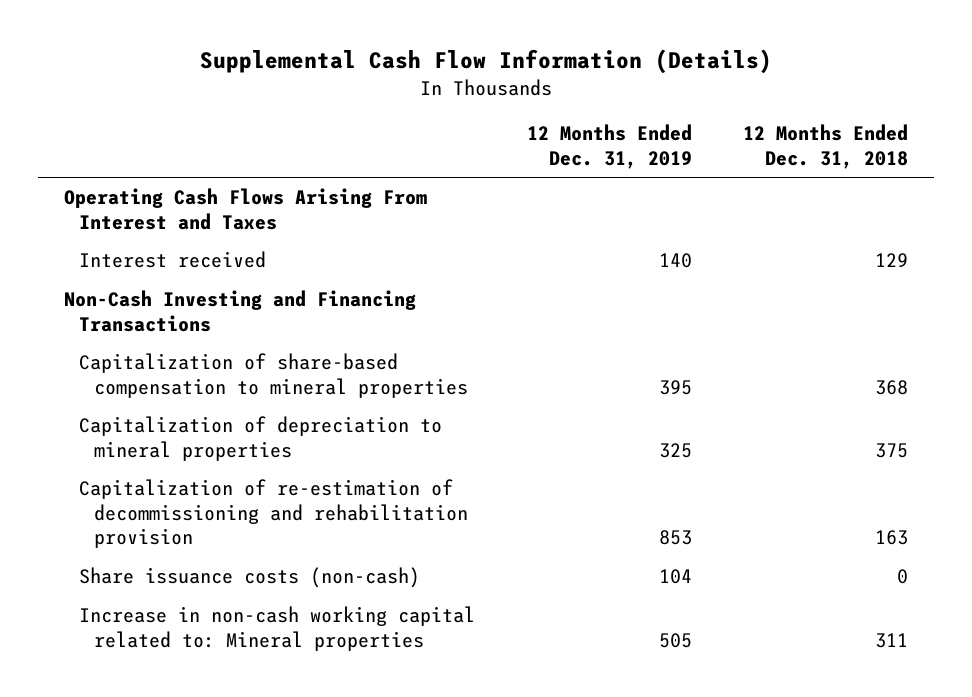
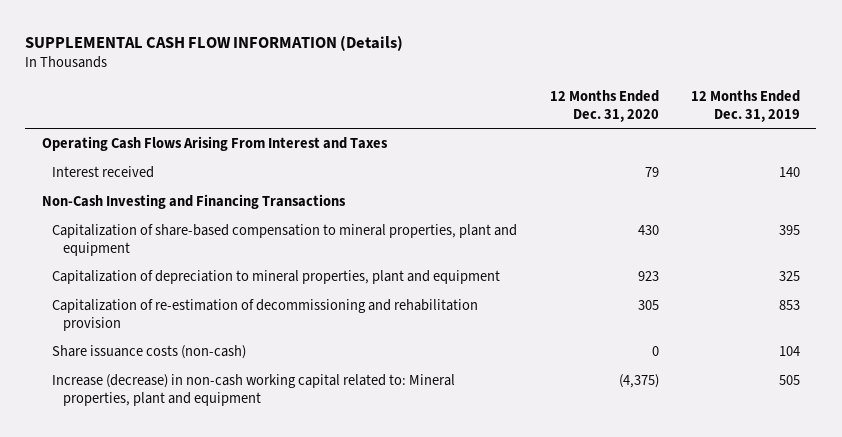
[200,49,773,75] Supplemental Cash Flow Information (Details) -> [25,34,404,51] SUPPLEMENTAL CASH FLOW INFORMATION (Details)
[743,124,909,169] 12 Months Ended Dec. 31, 2018 -> none
none -> [549,89,659,122] 12 Months Ended Dec. 31, 2020
[78,353,468,398] Capitalization of share-based compensation to mineral properties -> [52,224,518,256] Capitalization of share-based compensation to mineral properties, plant and equipment
[78,416,442,461] Capitalization of depreciation to mineral properties -> [52,270,501,285] Capitalization of depreciation to mineral properties, plant and equipment
[78,606,475,651] Increase in non-cash working capital related to: Mineral properties -> [52,374,456,406] Increase (decrease) in non-cash working capital related to: Mineral properties, plant and equipment

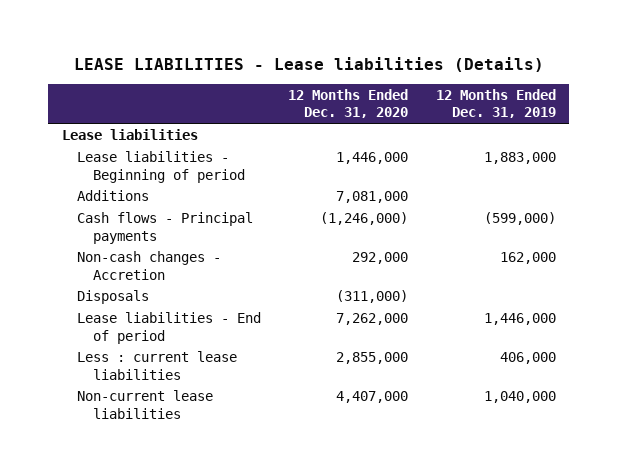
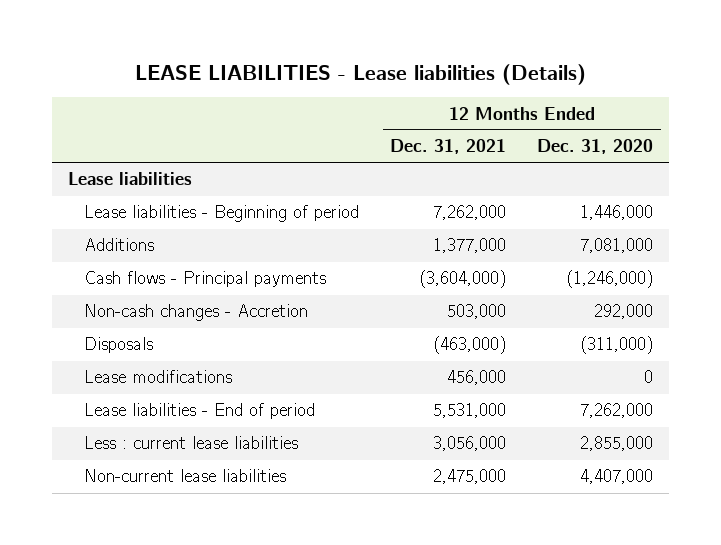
[435,88,556,119] 12 Months Ended Dec. 31, 2019 -> none
none -> [390,139,507,155] Dec. 31, 2021
none -> [84,370,233,384] Lease modifications

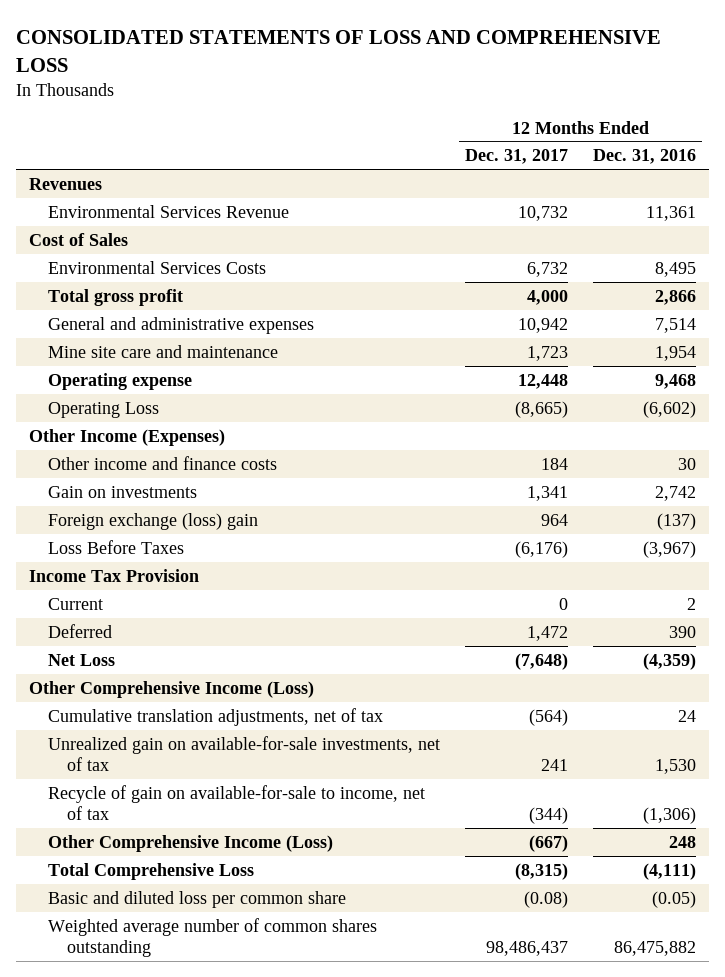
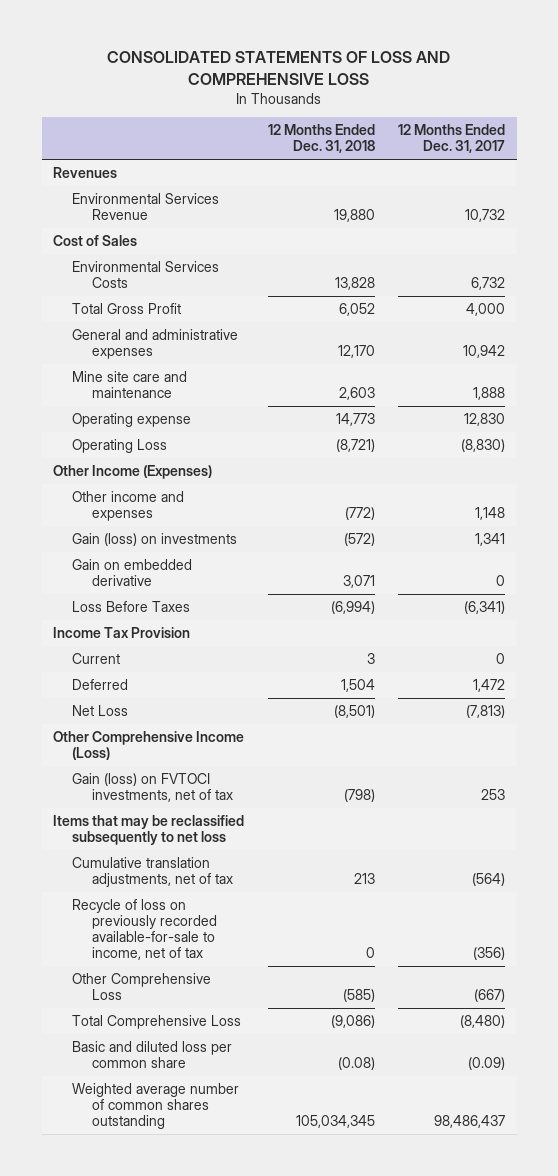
[593,149,697,165] Dec. 31, 2016 -> none
none -> [267,124,375,154] 12 Months Ended Dec. 31, 2018
[47,288,183,306] Total gross profit -> [72,302,182,314] Total Gross Profit
[527,345,569,361] 1,723 -> [472,386,505,400] 1,888
[518,373,569,389] 12,448 -> [463,412,505,426] 12,830
[515,400,569,418] (8,665) -> [460,438,505,452] (8,830)
[47,512,258,530] Foreign exchange (loss) gain -> none
[47,455,277,470] Other income and finance costs -> [72,490,185,521] Other income and expenses
[541,457,569,470] 184 -> [474,506,505,520] 1,148
[47,485,197,498] Gain on investments -> [72,532,238,546] Gain (loss) on investments
none -> [72,558,193,586] Gain on embedded derivative
[515,540,569,558] (6,176) -> [463,600,505,614] (6,341)
[515,652,569,670] (7,648) -> [465,704,505,718] (7,813)
none -> [72,772,233,802] Gain (loss) on FVTOCI investments, net of tax
none -> [53,814,245,845] Items that may be reclassified subsequently to net loss
[47,735,440,772] Unrealized gain on available-for-sale investments, net of tax -> none
[47,784,425,821] Recycle of gain on available-for-sale to income, net of tax -> [72,898,217,961] Recycle of loss on previously recorded available-for-sale to income, net of tax
[529,807,569,825] (344) -> [472,947,505,961] (356)
[47,834,333,852] Other Comprehensive Income (Loss) -> [72,972,212,1000] Other Comprehensive Loss
[515,862,569,880] (8,315) -> [459,1014,505,1028] (8,480)
[524,890,569,908] (0.08) -> [467,1056,505,1070] (0.09)

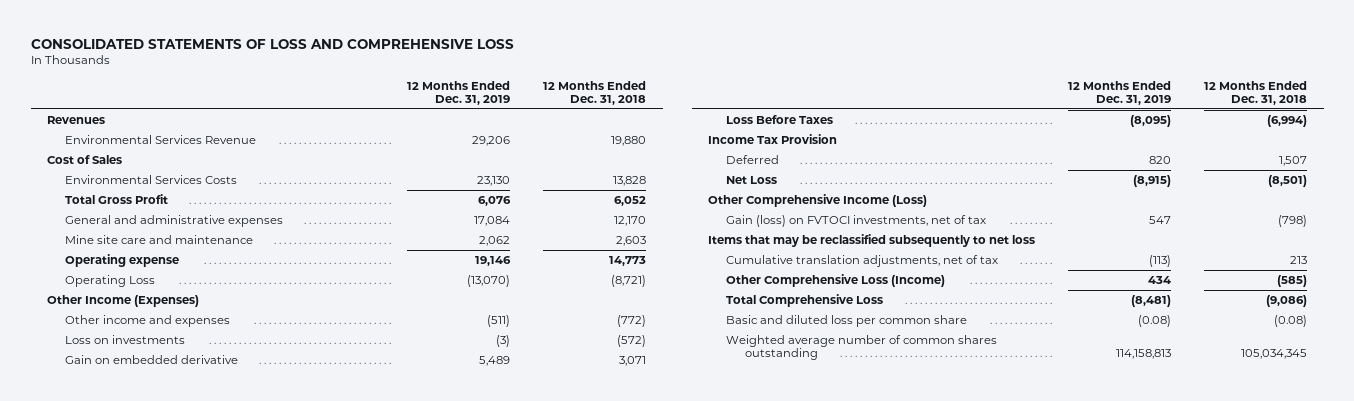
[397,124,505,154] 12 Months Ended Dec. 31, 2017 -> none
none -> [407,80,511,105] 12 Months Ended Dec. 31, 2019
[72,532,238,546] Gain (loss) on investments -> [65,334,186,344] Loss on investments
[72,652,121,664] Current -> none
[340,678,375,692] 1,504 -> [1279,155,1308,166] 1,507
[72,898,217,961] Recycle of loss on previously recorded available-for-sale to income, net of tax -> none
[72,972,212,1000] Other Comprehensive Loss -> [726,273,946,287] Other Comprehensive Loss (Income)

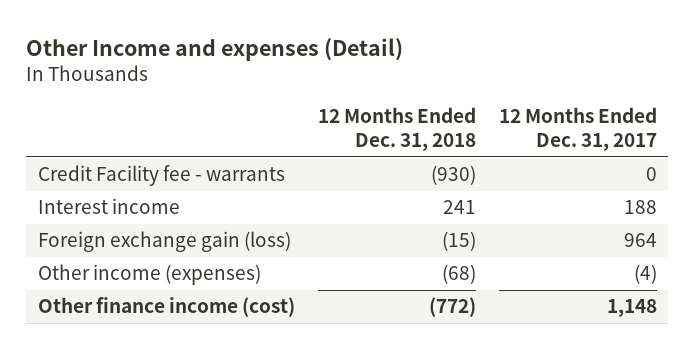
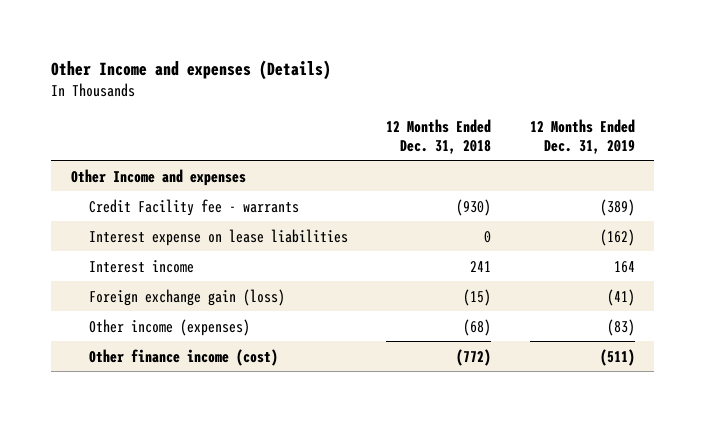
[26,37,404,61] Other Income and expenses (Detail) -> [51,60,332,81] Other Income and expenses (Details)
[498,107,657,152] 12 Months Ended Dec. 31, 2017 -> none
none -> [529,118,635,154] 12 Months Ended Dec. 31, 2019
none -> [70,168,246,186] Other Income and expenses
none -> [88,228,348,246] Interest expense on lease liabilities

